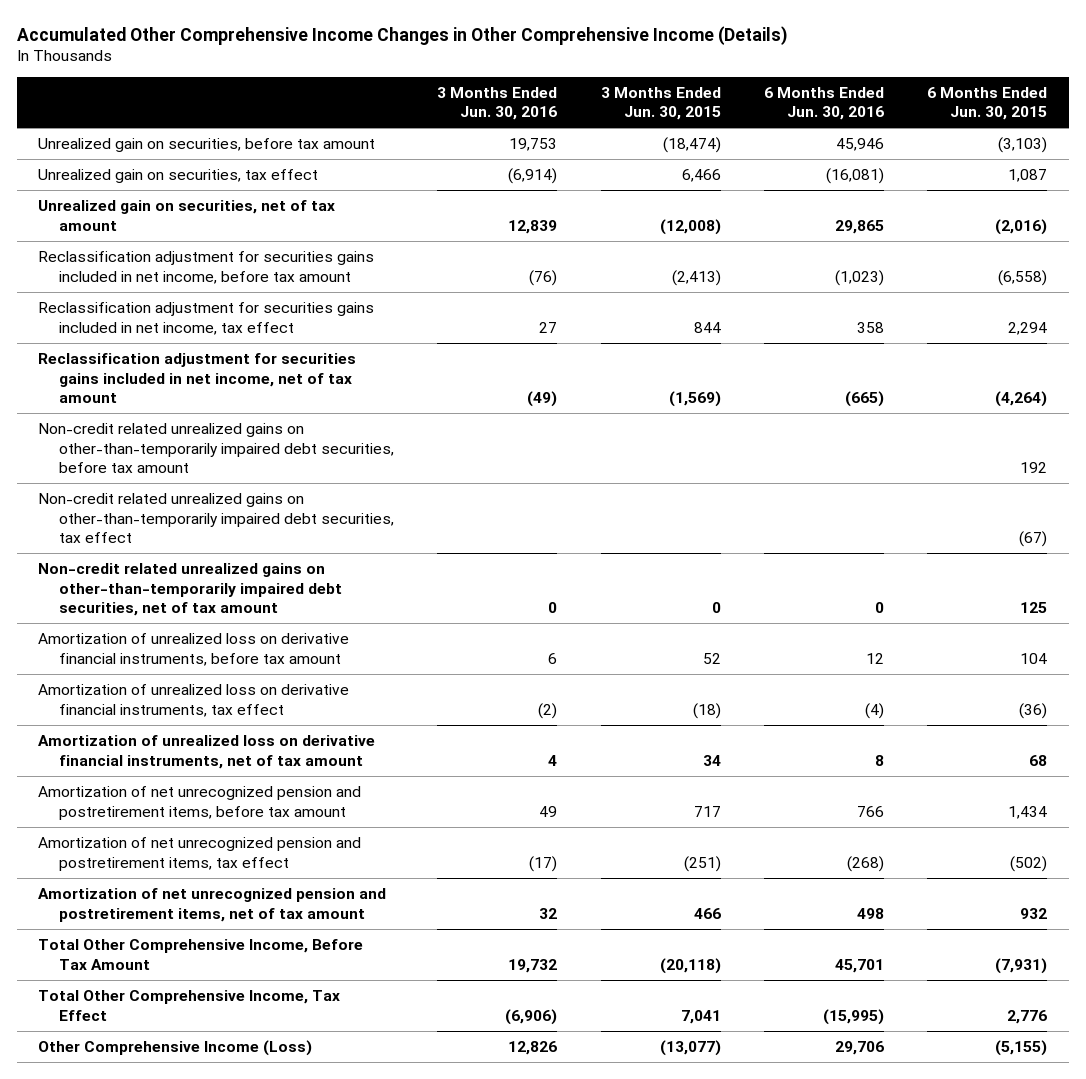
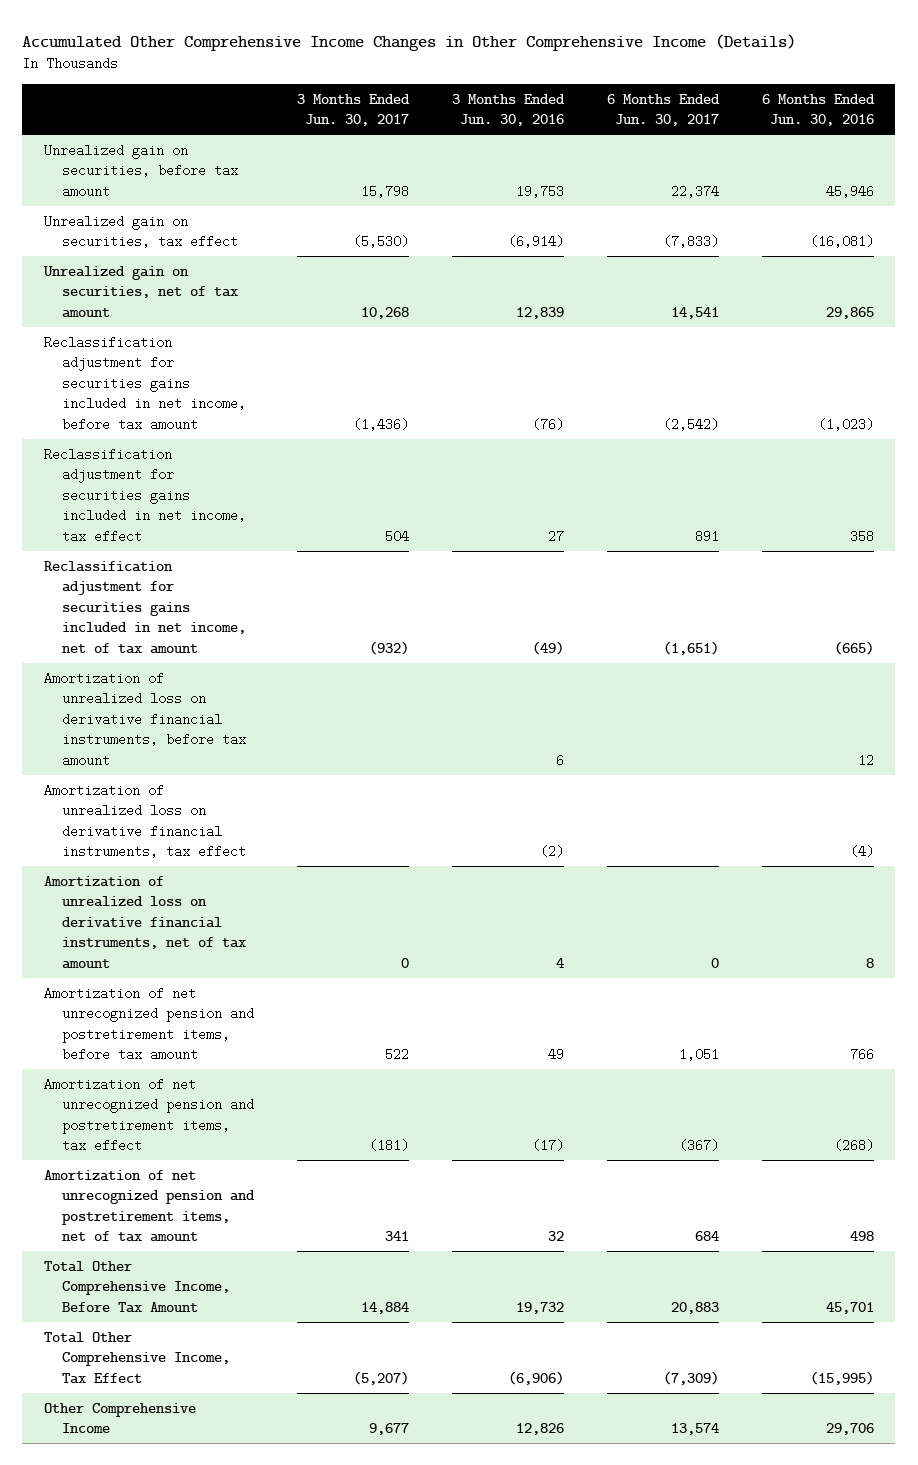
[600,86,721,121] 3 Months Ended Jun. 30, 2015 -> none
[927,86,1048,121] 6 Months Ended Jun. 30, 2015 -> none
none -> [296,93,410,127] 3 Months Ended Jun. 30, 2017
none -> [606,93,720,127] 6 Months Ended Jun. 30, 2017
[38,422,394,474] Non-credit related unrealized gains on other-than-temporarily impaired debt securities, before tax amount -> none
[38,492,394,544] Non-credit related unrealized gains on other-than-temporarily impaired debt securities, tax effect -> none
[38,562,342,617] Non-credit related unrealized gains on other-than-temporarily impaired debt securities, net of tax amount -> none
[38,1039,313,1056] Other Comprehensive Income (Loss) -> [43,1402,196,1434] Other Comprehensive Income

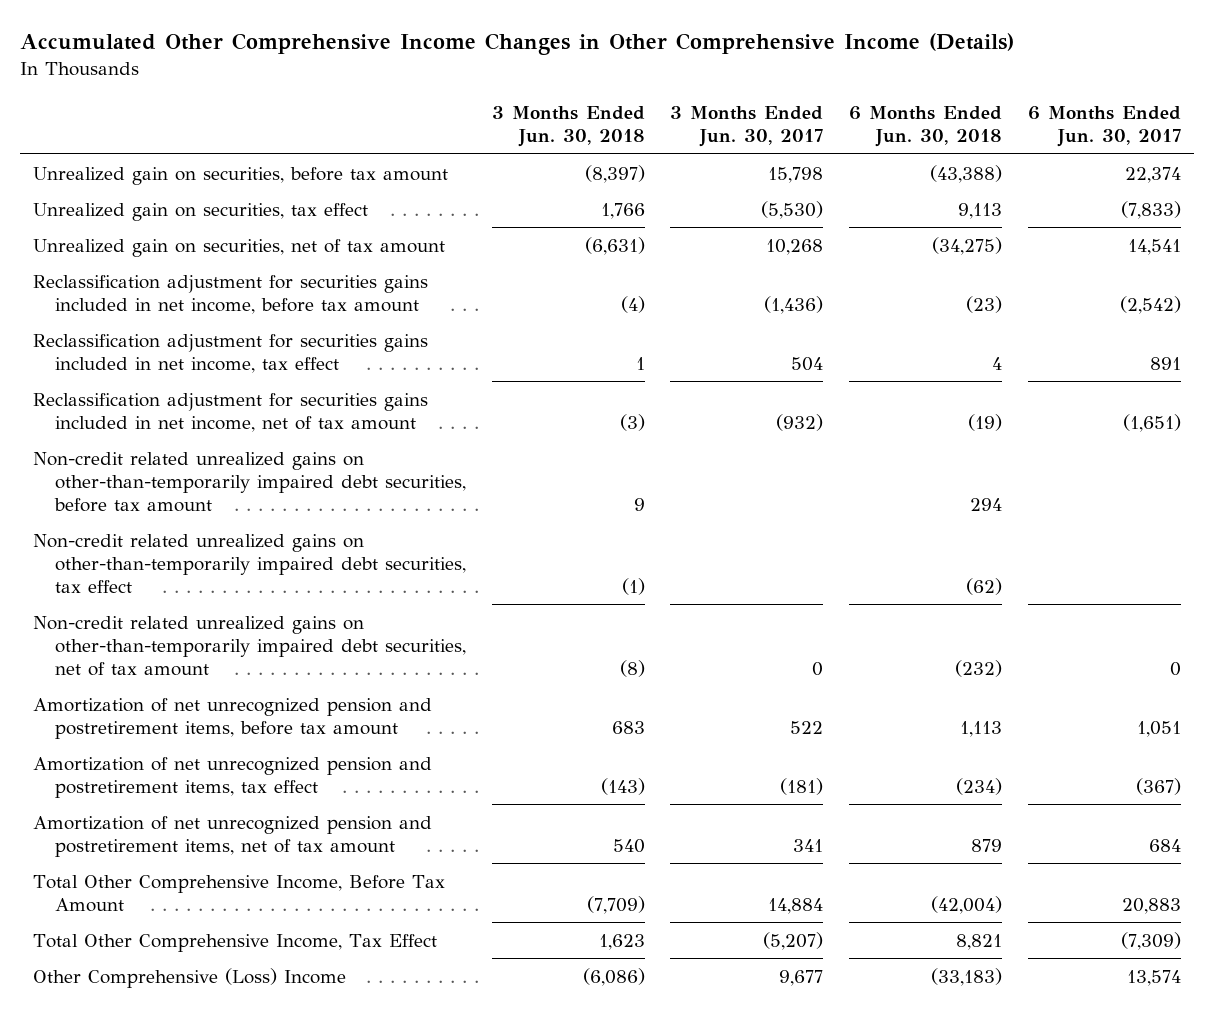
[451,93,565,127] 3 Months Ended Jun. 30, 2016 -> none
[761,93,875,127] 6 Months Ended Jun. 30, 2016 -> none
none -> [491,106,645,148] 3 Months Ended Jun. 30, 2018
none -> [849,106,1003,148] 6 Months Ended Jun. 30, 2018
[43,671,247,767] Amortization of unrealized loss on derivative financial instruments, before tax amount -> none
[43,783,247,859] Amortization of unrealized loss on derivative financial instruments, tax effect -> none
[43,875,247,969] Amortization of unrealized loss on derivative financial instruments, net of tax amount -> none
none -> [32,451,466,512] Non-credit related unrealized gains on other-than-temporarily impaired debt securities, before tax amount
none -> [32,533,466,593] Non-credit related unrealized gains on other-than-temporarily impaired debt securities, tax effect
none -> [32,615,466,676] Non-credit related unrealized gains on other-than-temporarily impaired debt securities, net of tax amount
[43,1402,196,1434] Other Comprehensive Income -> [32,967,346,988] Other Comprehensive (Loss) Income

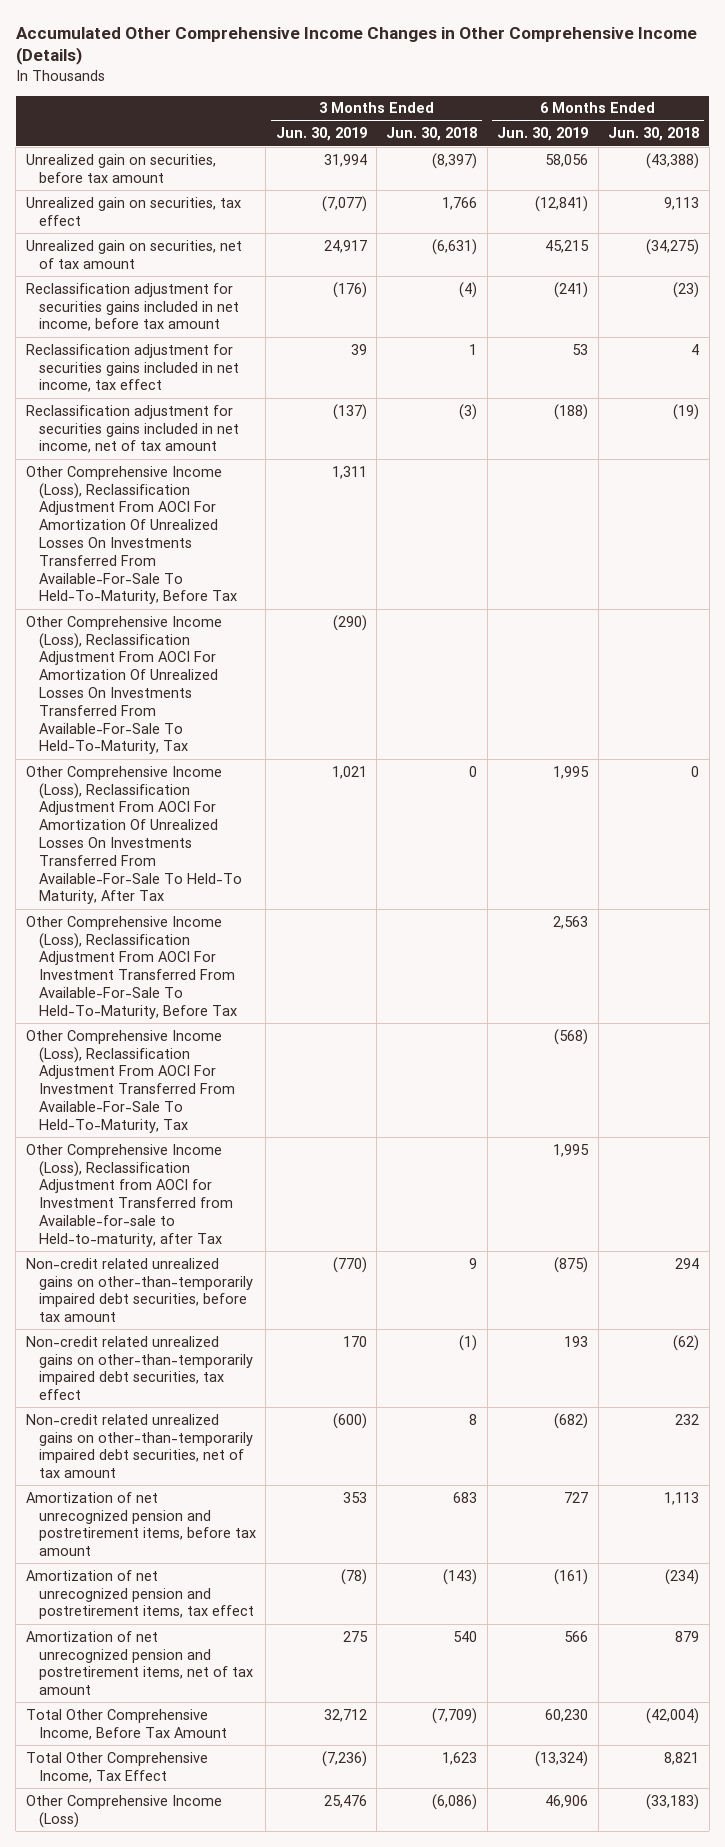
[670,106,824,148] 3 Months Ended Jun. 30, 2017 -> none
[1027,106,1181,148] 6 Months Ended Jun. 30, 2017 -> none
none -> [275,127,367,142] Jun. 30, 2019
none -> [497,127,589,142] Jun. 30, 2019
none -> [25,465,237,605] Other Comprehensive Income (Loss), Reclassification Adjustment From AOCI For Amortization Of Unrealized Losses On Investments Transferred From Available-For-Sale To Held-To-Maturity, Before Tax
none -> [25,615,222,755] Other Comprehensive Income (Loss), Reclassification Adjustment From AOCI For Amortization Of Unrealized Losses On Investments Transferred From Available-For-Sale To Held-To-Maturity, Tax
none -> [25,765,242,905] Other Comprehensive Income (Loss), Reclassification Adjustment From AOCI For Amortization Of Unrealized Losses On Investments Transferred From Available-For-Sale To Held-To Maturity, After Tax
none -> [25,915,237,1019] Other Comprehensive Income (Loss), Reclassification Adjustment From AOCI For Investment Transferred From Available-For-Sale To Held-To-Maturity, Before Tax
none -> [25,1029,235,1133] Other Comprehensive Income (Loss), Reclassification Adjustment From AOCI For Investment Transferred From Available-For-Sale To Held-To-Maturity, Tax
none -> [25,1143,233,1247] Other Comprehensive Income (Loss), Reclassification Adjustment from AOCI for Investment Transferred from Available-for-sale to Held-to-maturity, after Tax
[619,659,645,677] (8) -> [469,1413,478,1425] 8
[955,659,1003,677] (232) -> [675,1413,700,1425] 232
[32,967,346,988] Other Comprehensive (Loss) Income -> [25,1794,222,1828] Other Comprehensive Income (Loss)

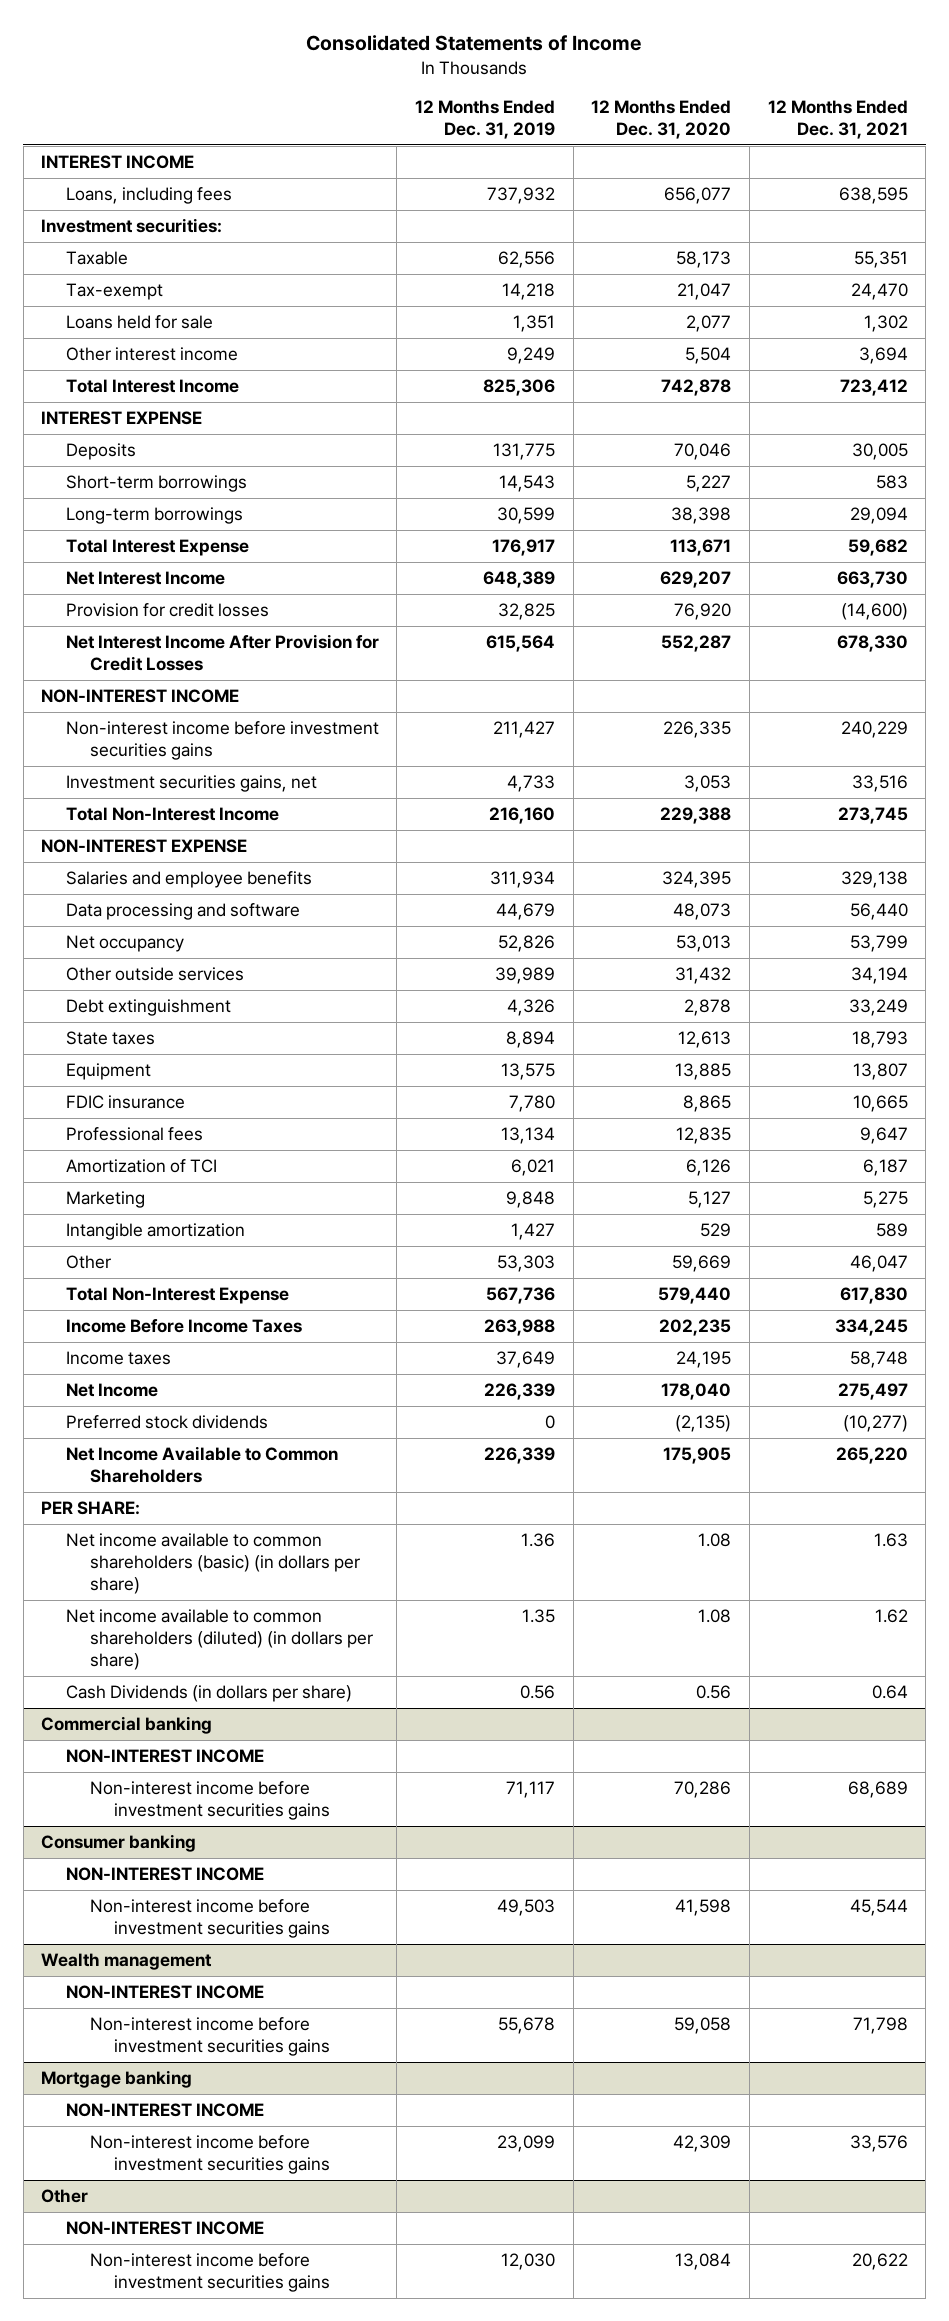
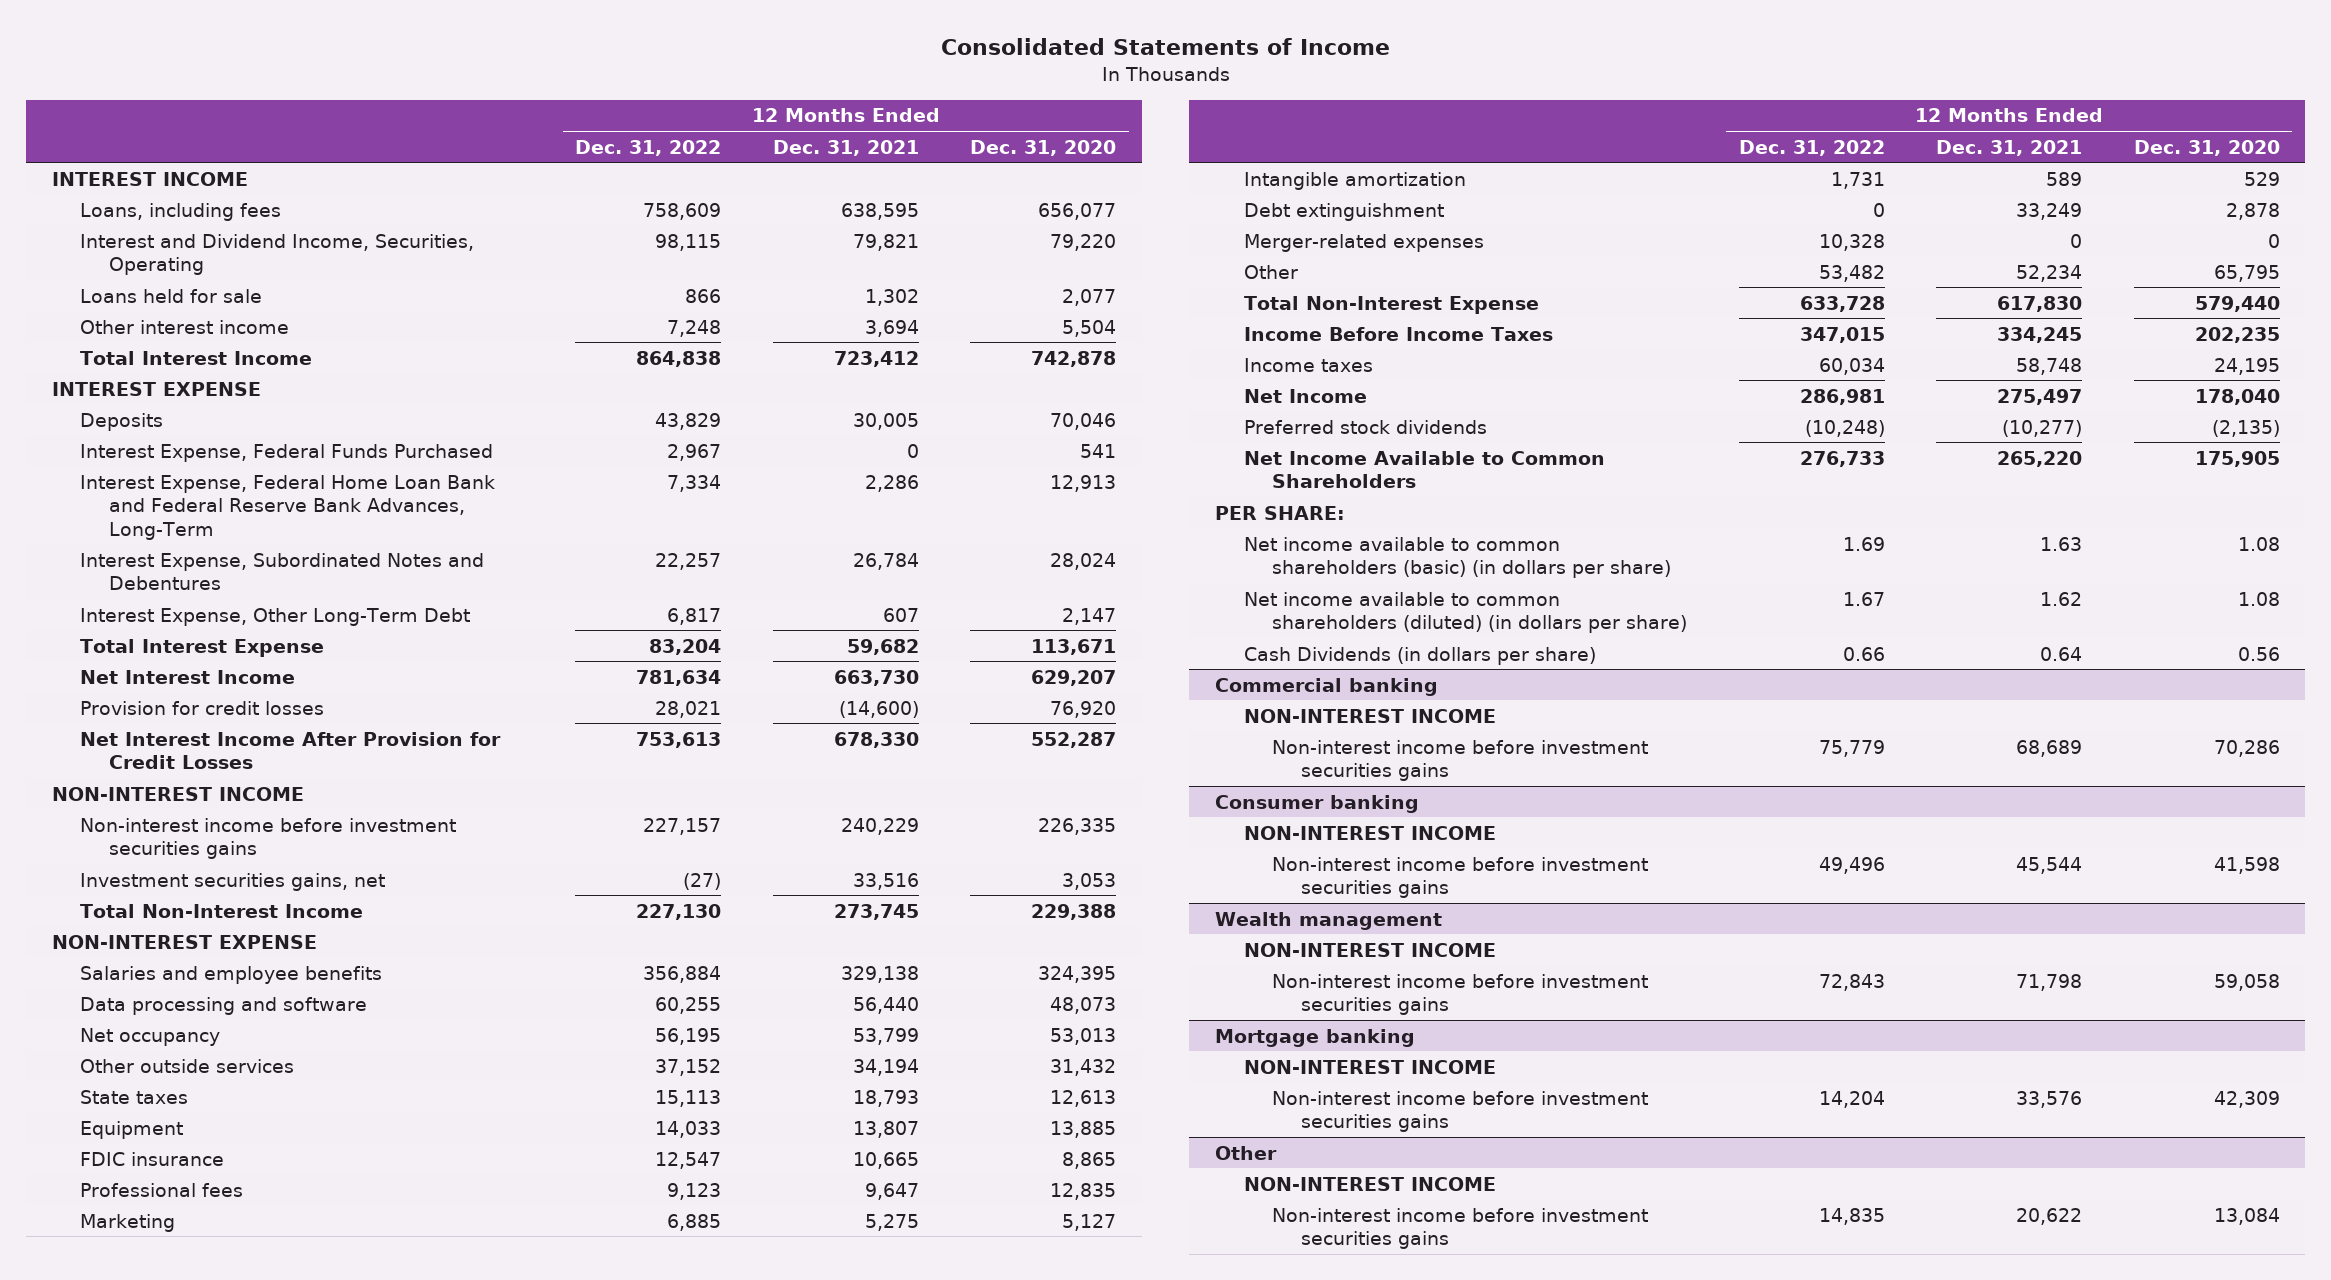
[414,100,555,140] 12 Months Ended Dec. 31, 2019 -> none
none -> [575,139,722,156] Dec. 31, 2022
[41,217,223,233] Investment securities: -> none
[65,250,128,265] Taxable -> none
[65,282,163,300] Tax-exempt -> none
none -> [80,233,475,276] Interest and Dividend Income, Securities, Operating
[65,474,247,492] Short-term borrowings -> none
[65,506,243,524] Long-term borrowings -> none
none -> [80,443,494,462] Interest Expense, Federal Funds Purchased
none -> [80,474,496,540] Interest Expense, Federal Home Loan Bank and Federal Reserve Bank Advances, Long-Term
none -> [80,552,485,591] Interest Expense, Subordinated Notes and Debentures
none -> [80,607,471,626] Interest Expense, Other Long-Term Debt
[65,1158,217,1173] Amortization of TCI -> none
[65,998,231,1016] Debt extinguishment -> [1243,202,1444,221] Debt extinguishment
none -> [1243,233,1484,252] Merger-related expenses
[672,1254,732,1272] 59,669 -> [2213,264,2280,282] 65,795
[849,1254,908,1272] 46,047 -> [2016,264,2083,282] 52,234

